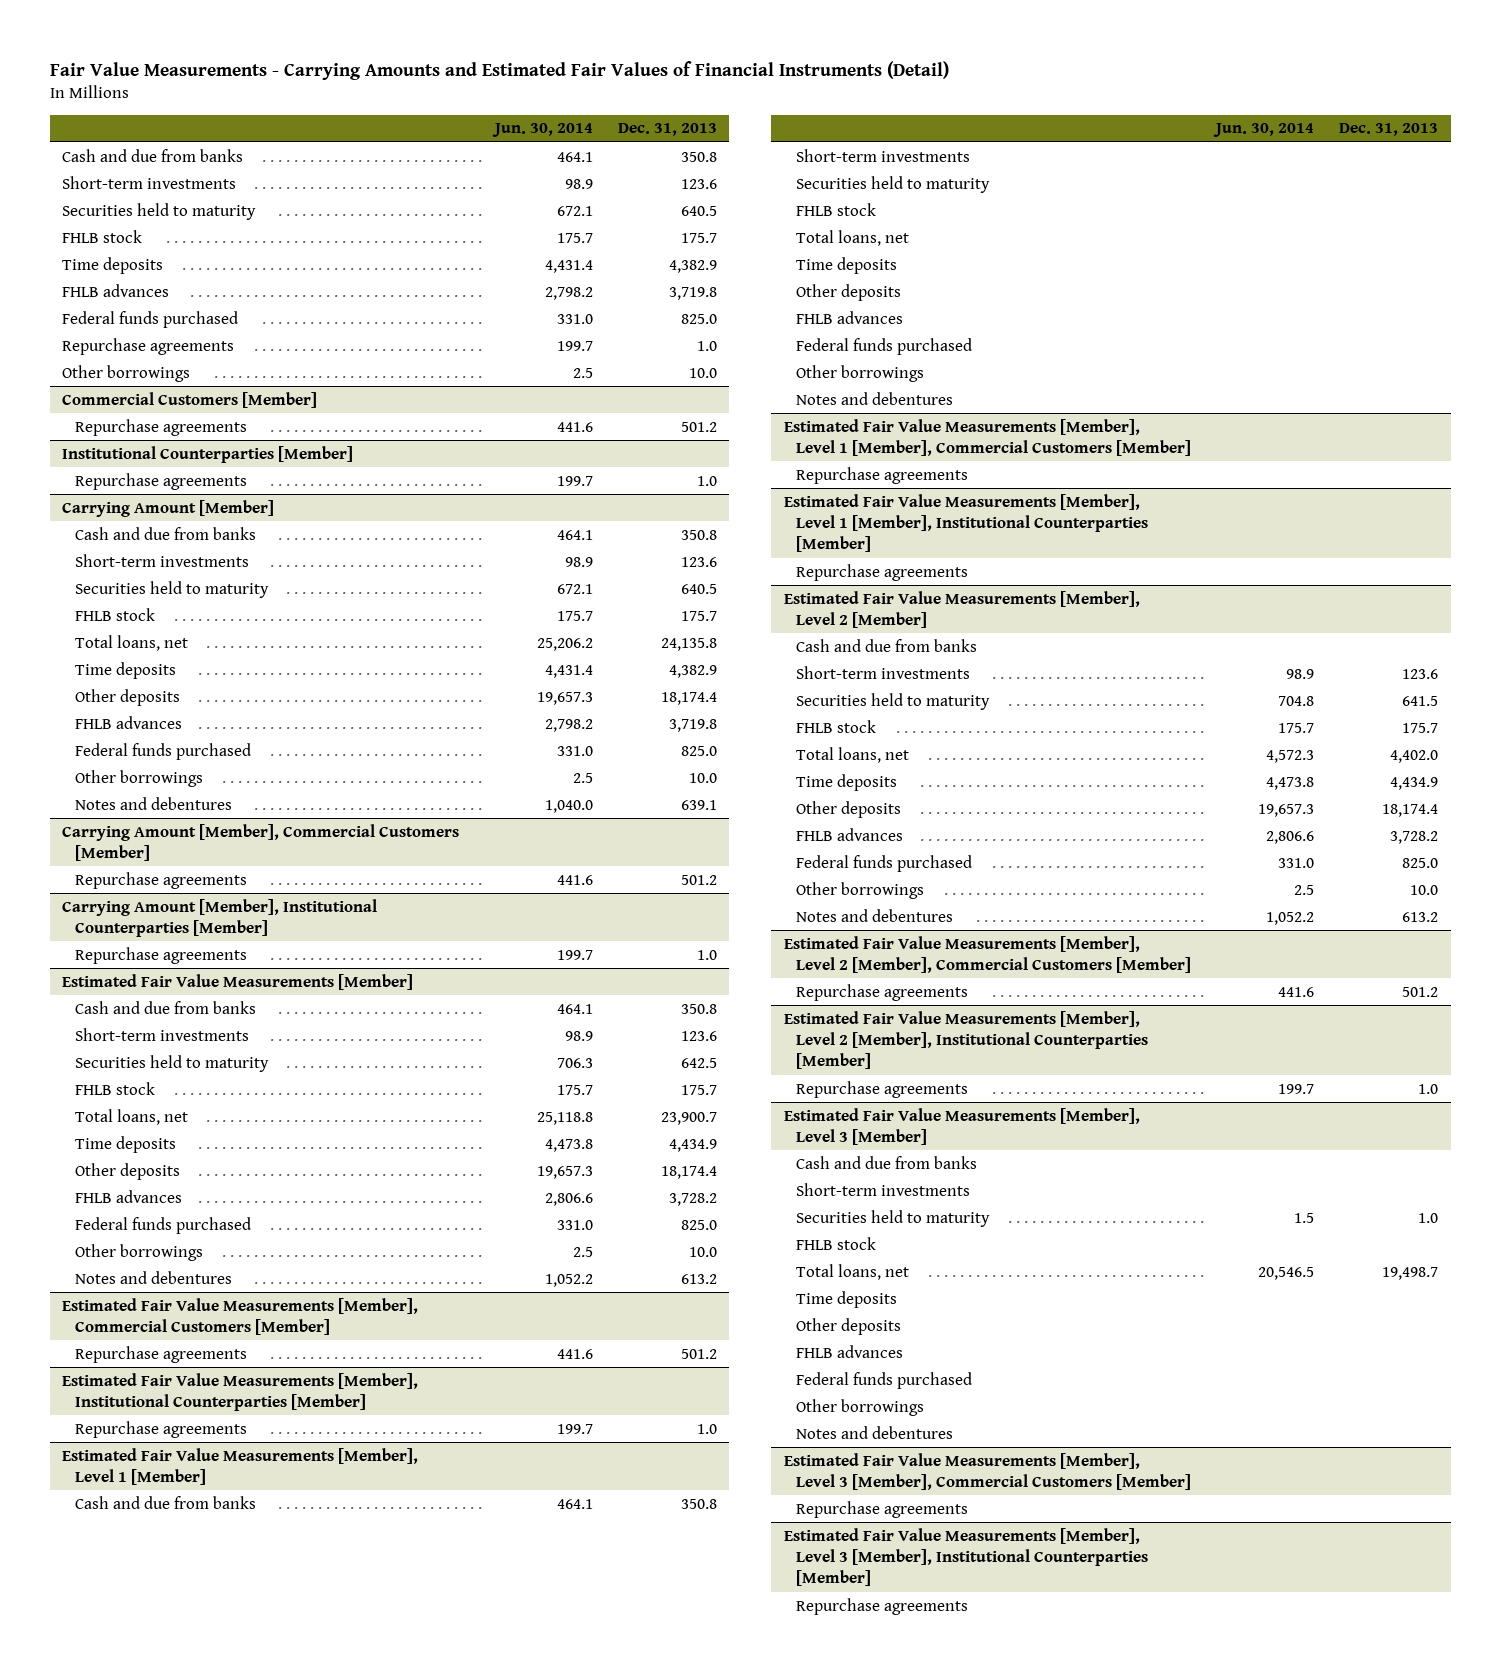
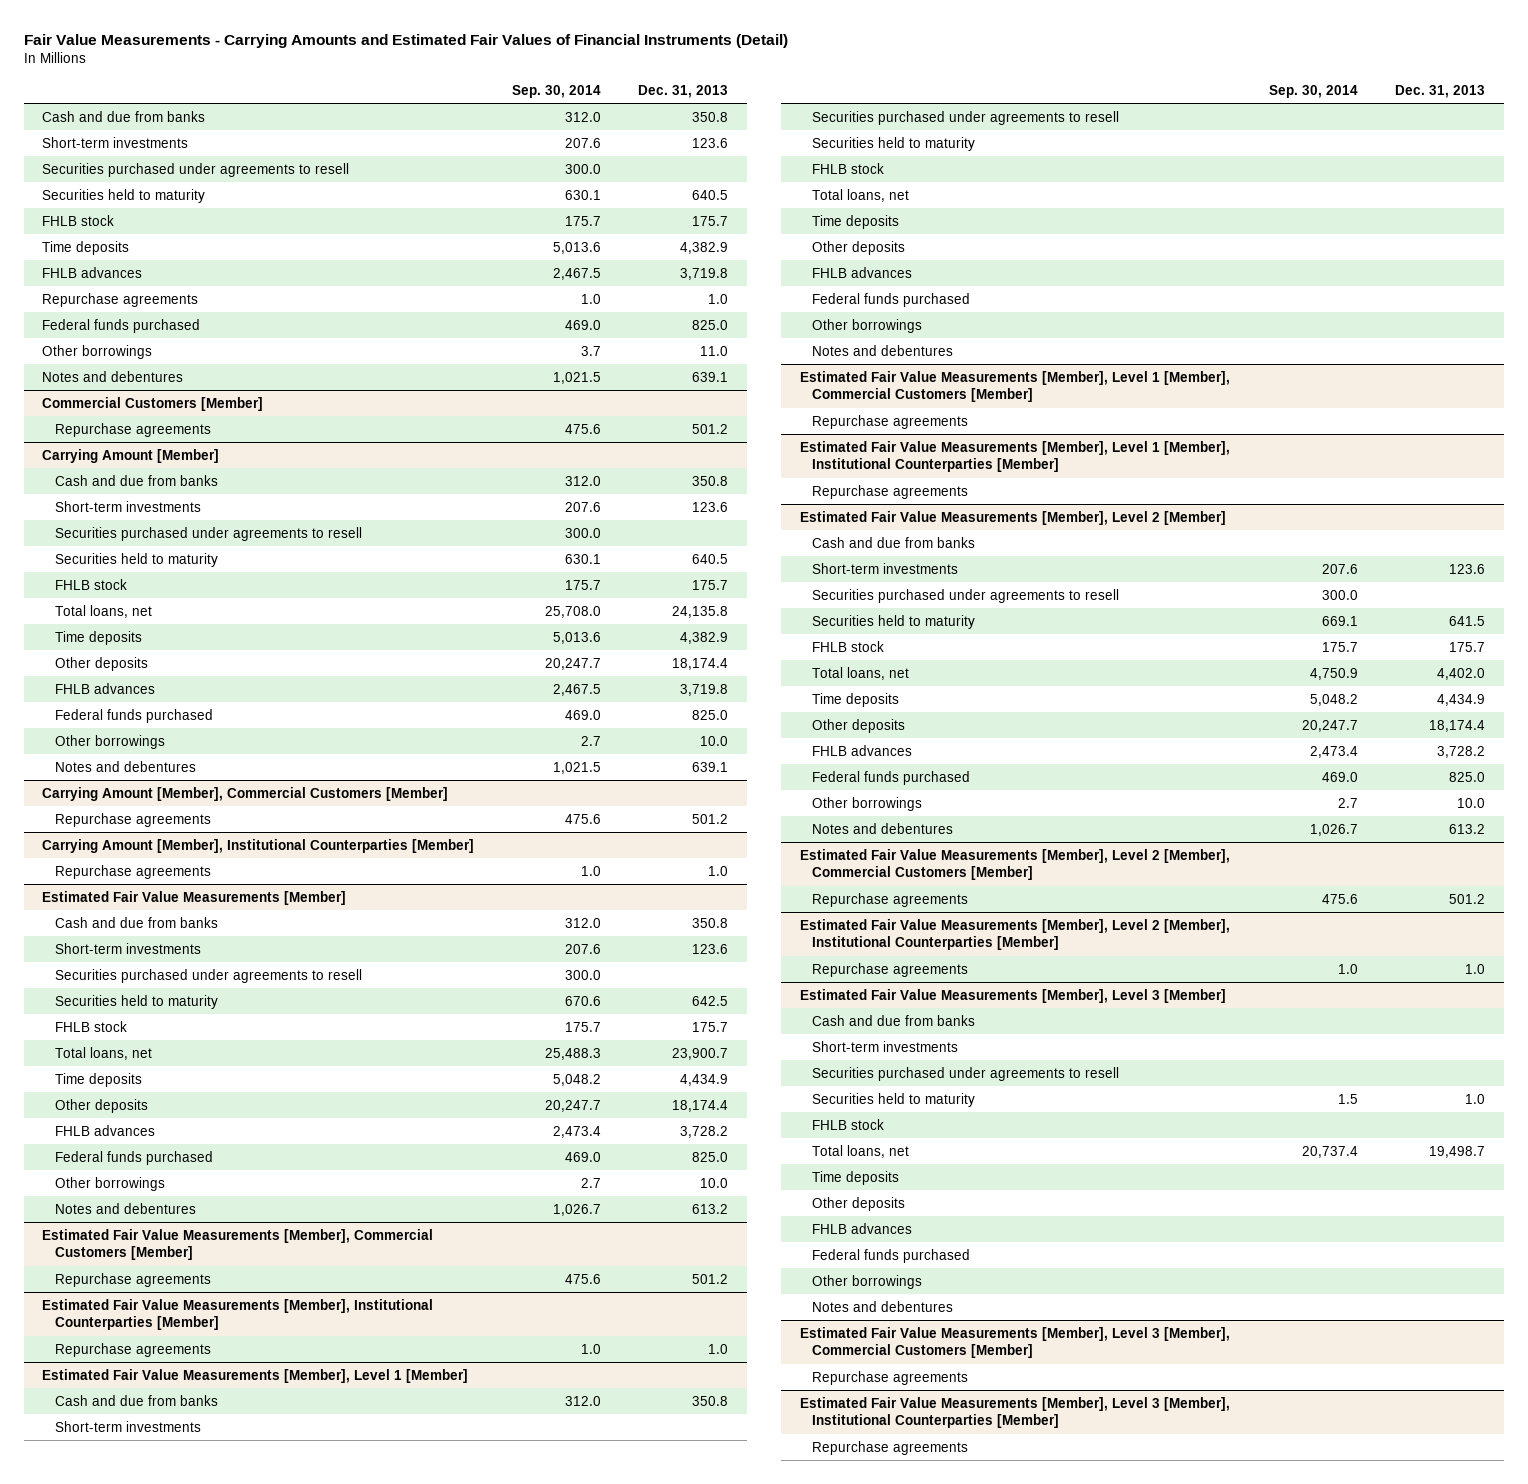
[491,123,593,138] Jun. 30, 2014 -> none
none -> [511,84,601,98] Sep. 30, 2014
none -> [42,162,350,177] Securities purchased under agreements to resell
[62,310,239,328] Federal funds purchased -> [42,318,201,333] Federal funds purchased
[688,367,717,378] 10.0 -> [700,345,729,356] 11.0
none -> [42,370,184,382] Notes and debentures
[62,445,354,463] Institutional Counterparties [Member] -> none
[74,472,247,490] Repurchase agreements -> none
none -> [55,526,363,541] Securities purchased under agreements to resell
none -> [55,968,363,983] Securities purchased under agreements to resell
none -> [812,110,1120,125] Securities purchased under agreements to resell
none -> [812,588,1120,603] Securities purchased under agreements to resell
none -> [812,1066,1120,1081] Securities purchased under agreements to resell

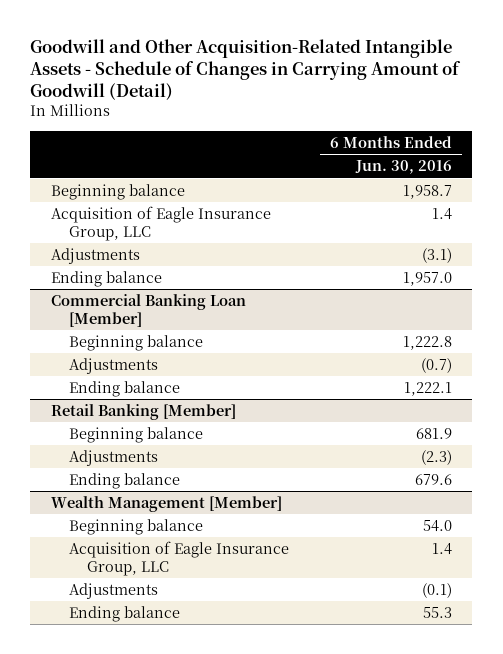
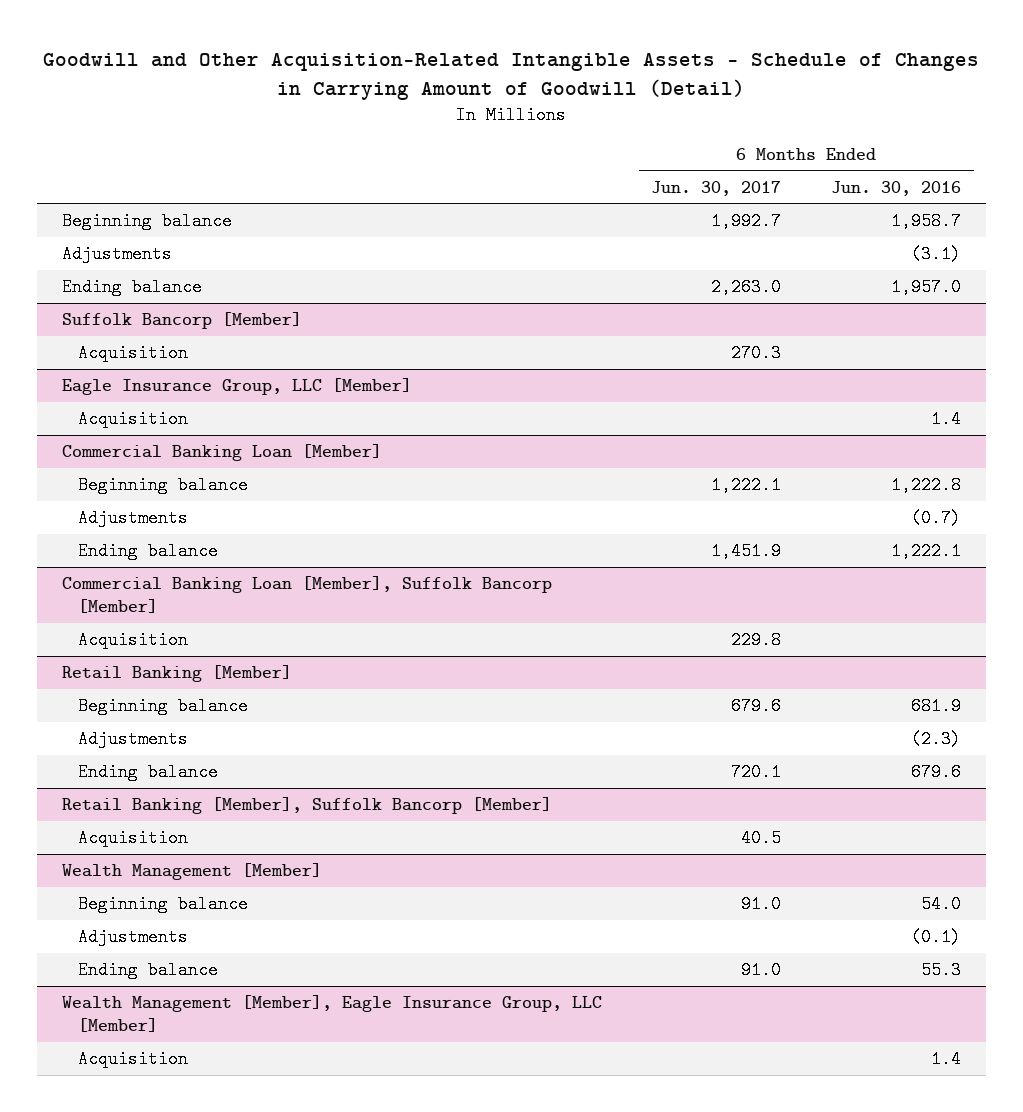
none -> [651,180,782,196] Jun. 30, 2017
[50,205,271,241] Acquisition of Eagle Insurance Group, LLC -> none
none -> [61,311,302,329] Suffolk Bancorp [Member]
none -> [78,343,189,362] Acquisition
none -> [61,377,412,395] Eagle Insurance Group, LLC [Member]
none -> [78,409,189,428] Acquisition
none -> [61,575,552,614] Commercial Banking Loan [Member], Suffolk Bancorp [Member]
none -> [78,630,189,649] Acquisition
none -> [61,796,552,814] Retail Banking [Member], Suffolk Bancorp [Member]
none -> [78,828,189,847] Acquisition
[68,540,289,576] Acquisition of Eagle Insurance Group, LLC -> none
none -> [61,994,602,1033] Wealth Management [Member], Eagle Insurance Group, LLC [Member]
none -> [78,1049,189,1068] Acquisition

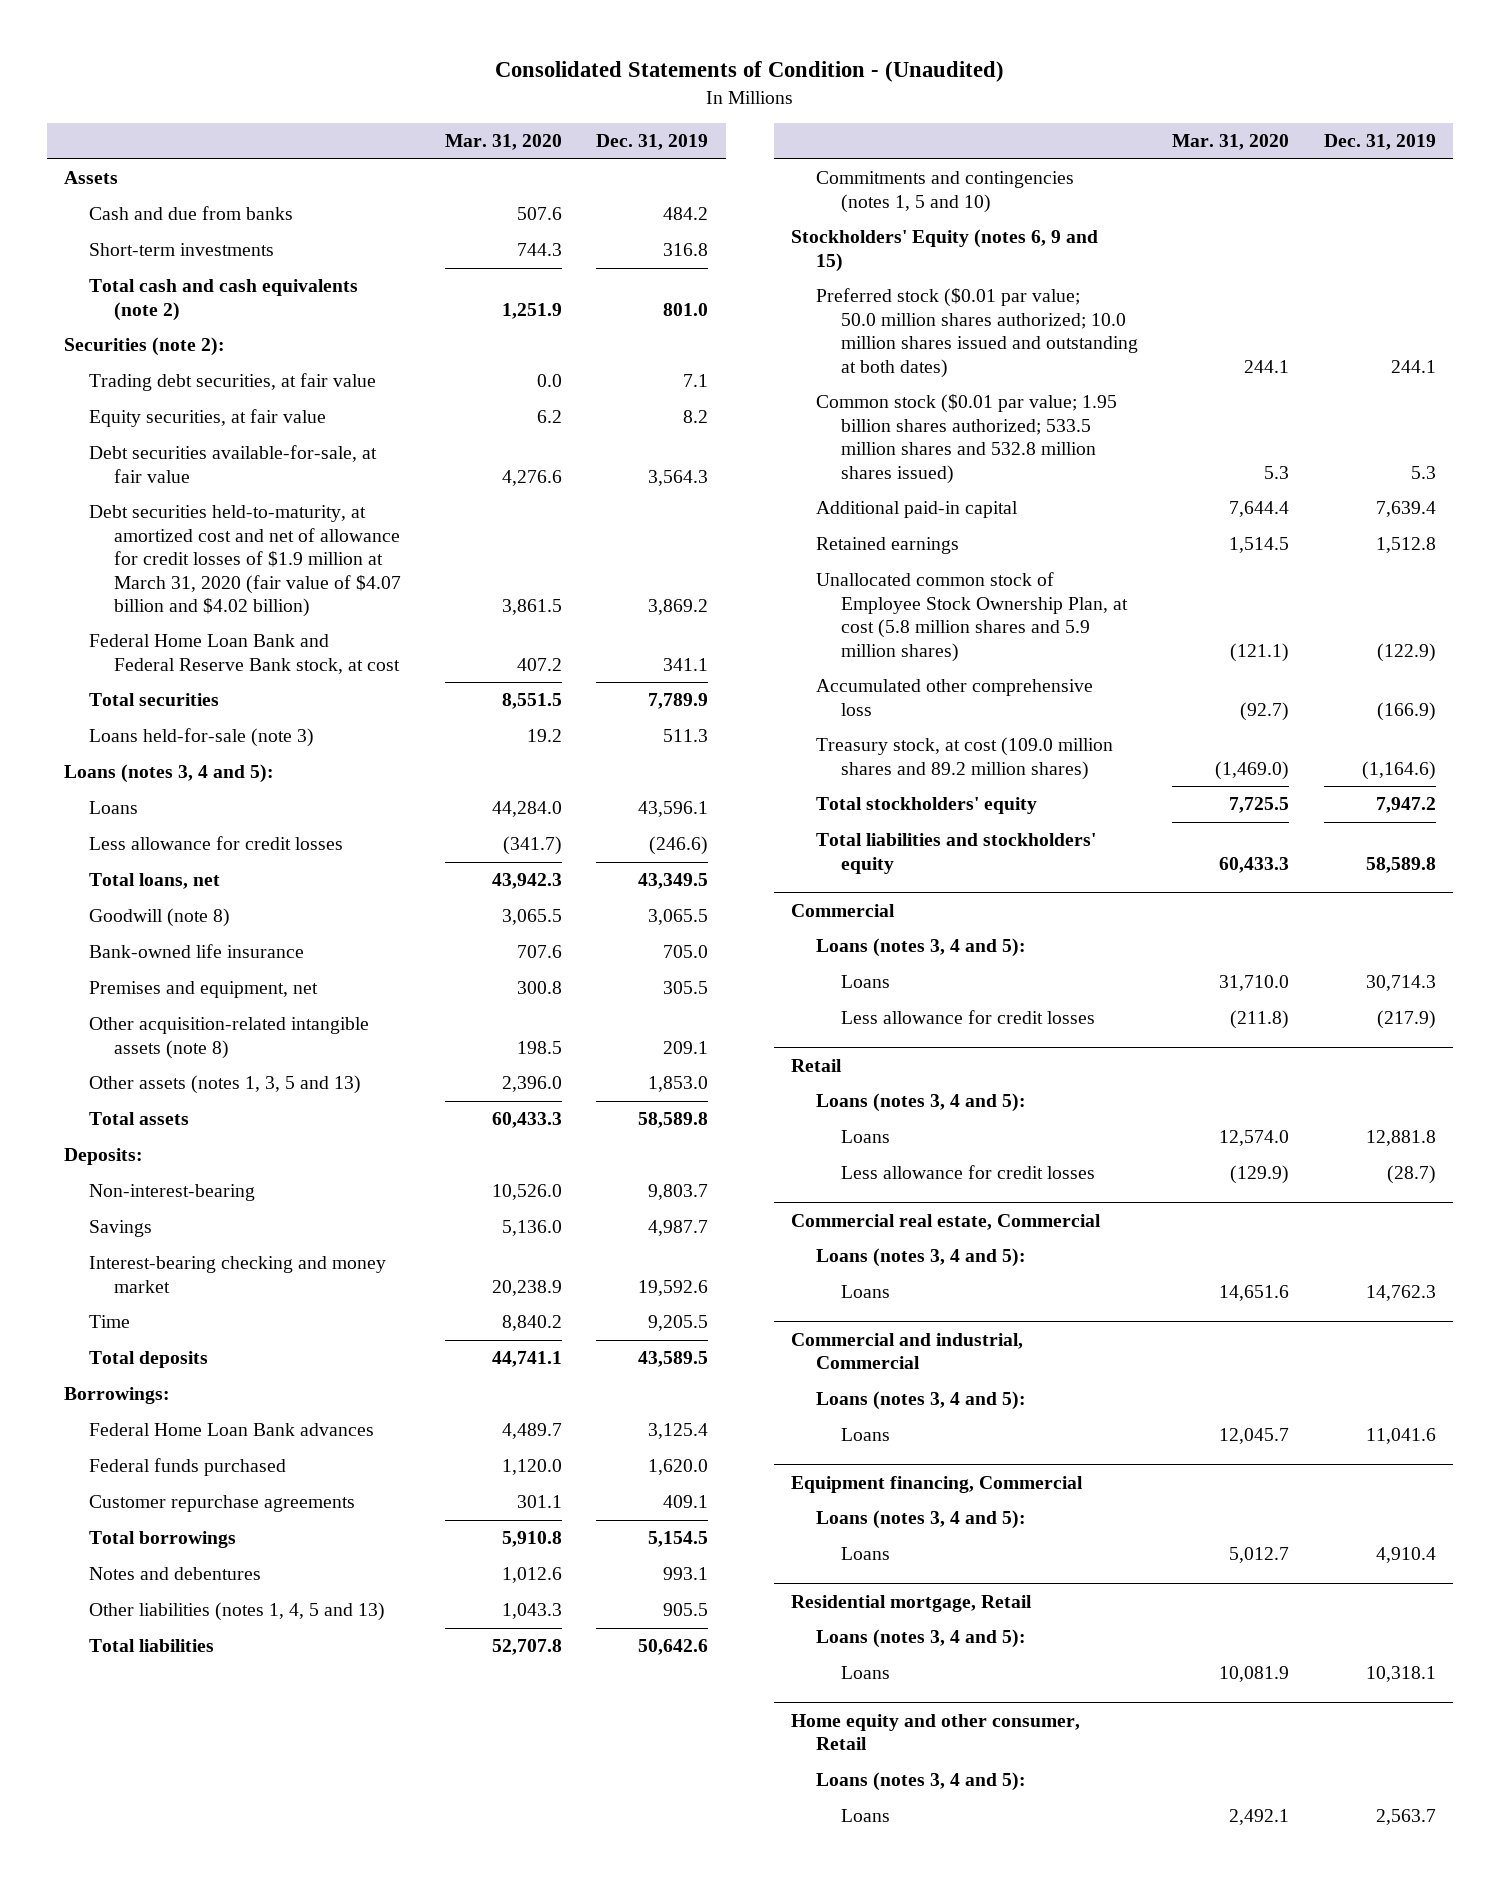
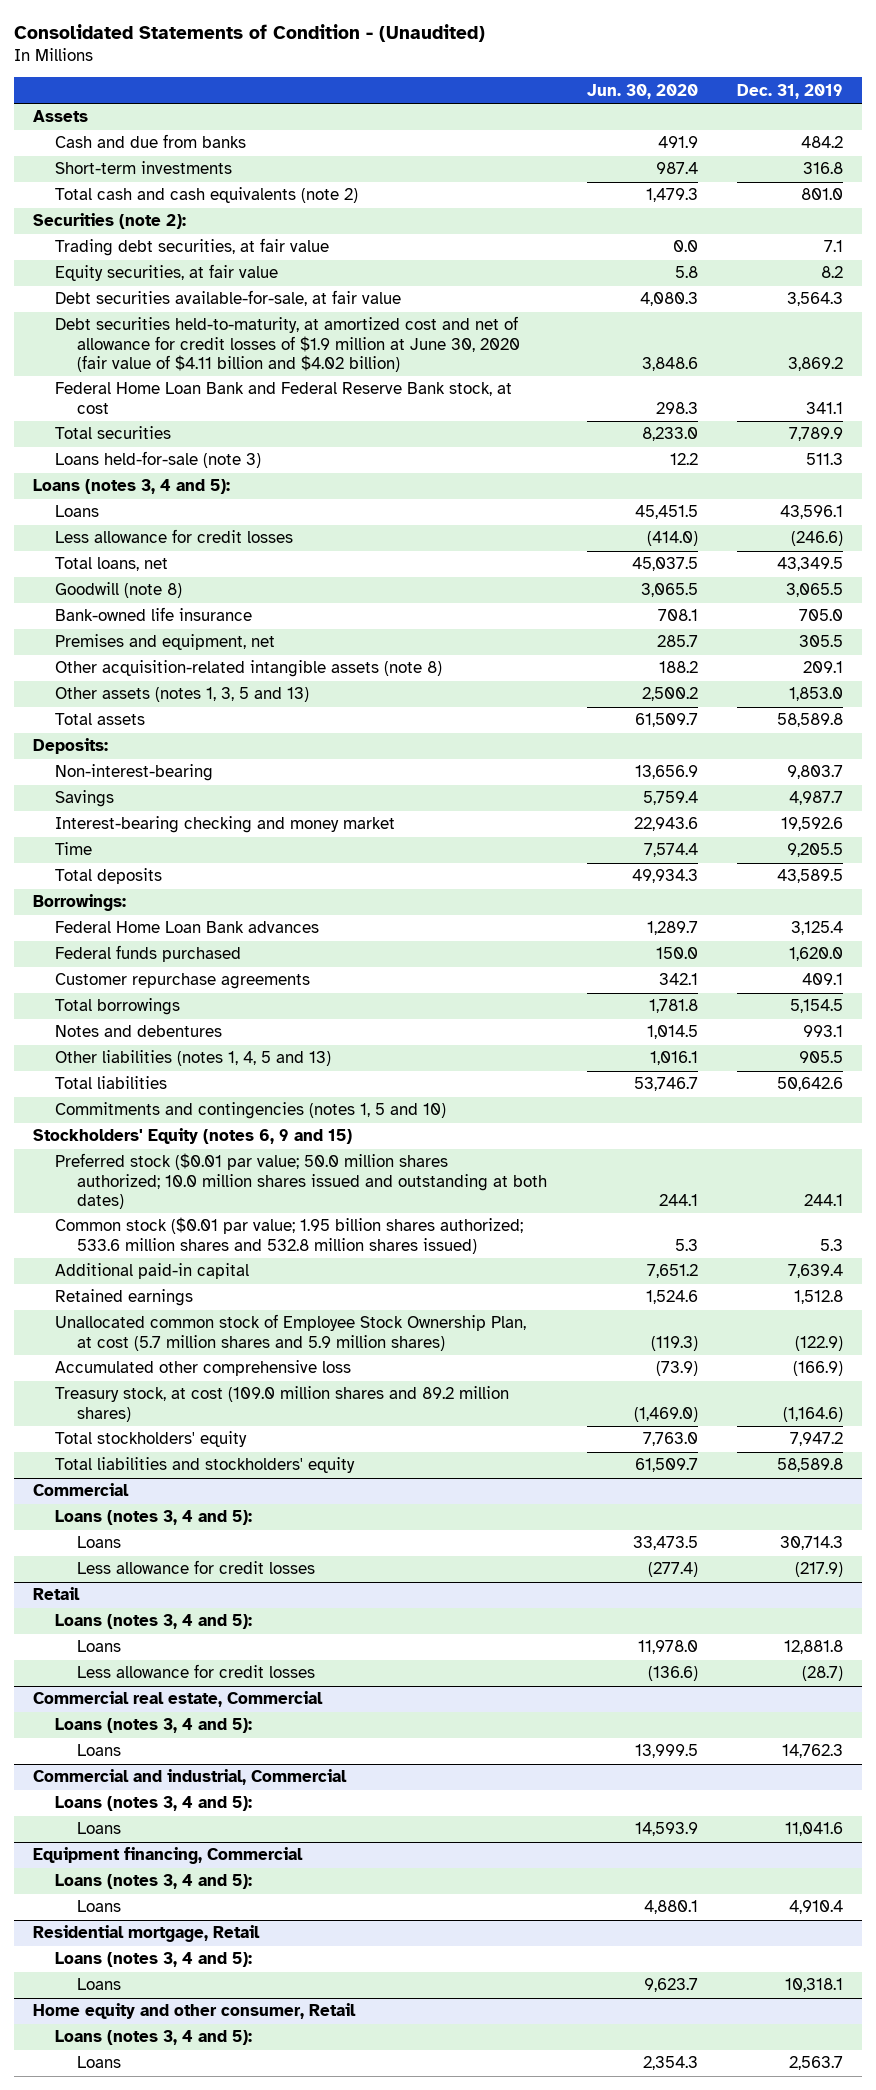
[445,134,563,151] Mar. 31, 2020 -> none
none -> [586,83,698,99] Jun. 30, 2020
[88,505,401,617] Debt securities held-to-maturity, at amortized cost and net of allowance for credit losses of $1.9 million at March 31, 2020 (fair value of $4.07 billion and $4.02 billion) -> [55,316,521,373] Debt securities held-to-maturity, at amortized cost and net of allowance for credit losses of $1.9 million at June 30, 2020 (fair value of $4.11 billion and $4.02 billion)
[816,394,1118,484] Common stock ($0.01 par value; 1.95 billion shares authorized; 533.5 million shares and 532.8 million shares issued) -> [55,1217,524,1254] Common stock ($0.01 par value; 1.95 billion shares authorized; 533.6 million shares and 532.8 million shares issued)
[816,572,1128,662] Unallocated common stock of Employee Stock Ownership Plan, at cost (5.8 million shares and 5.9 million shares) -> [55,1314,527,1351] Unallocated common stock of Employee Stock Ownership Plan, at cost (5.7 million shares and 5.9 million shares)

